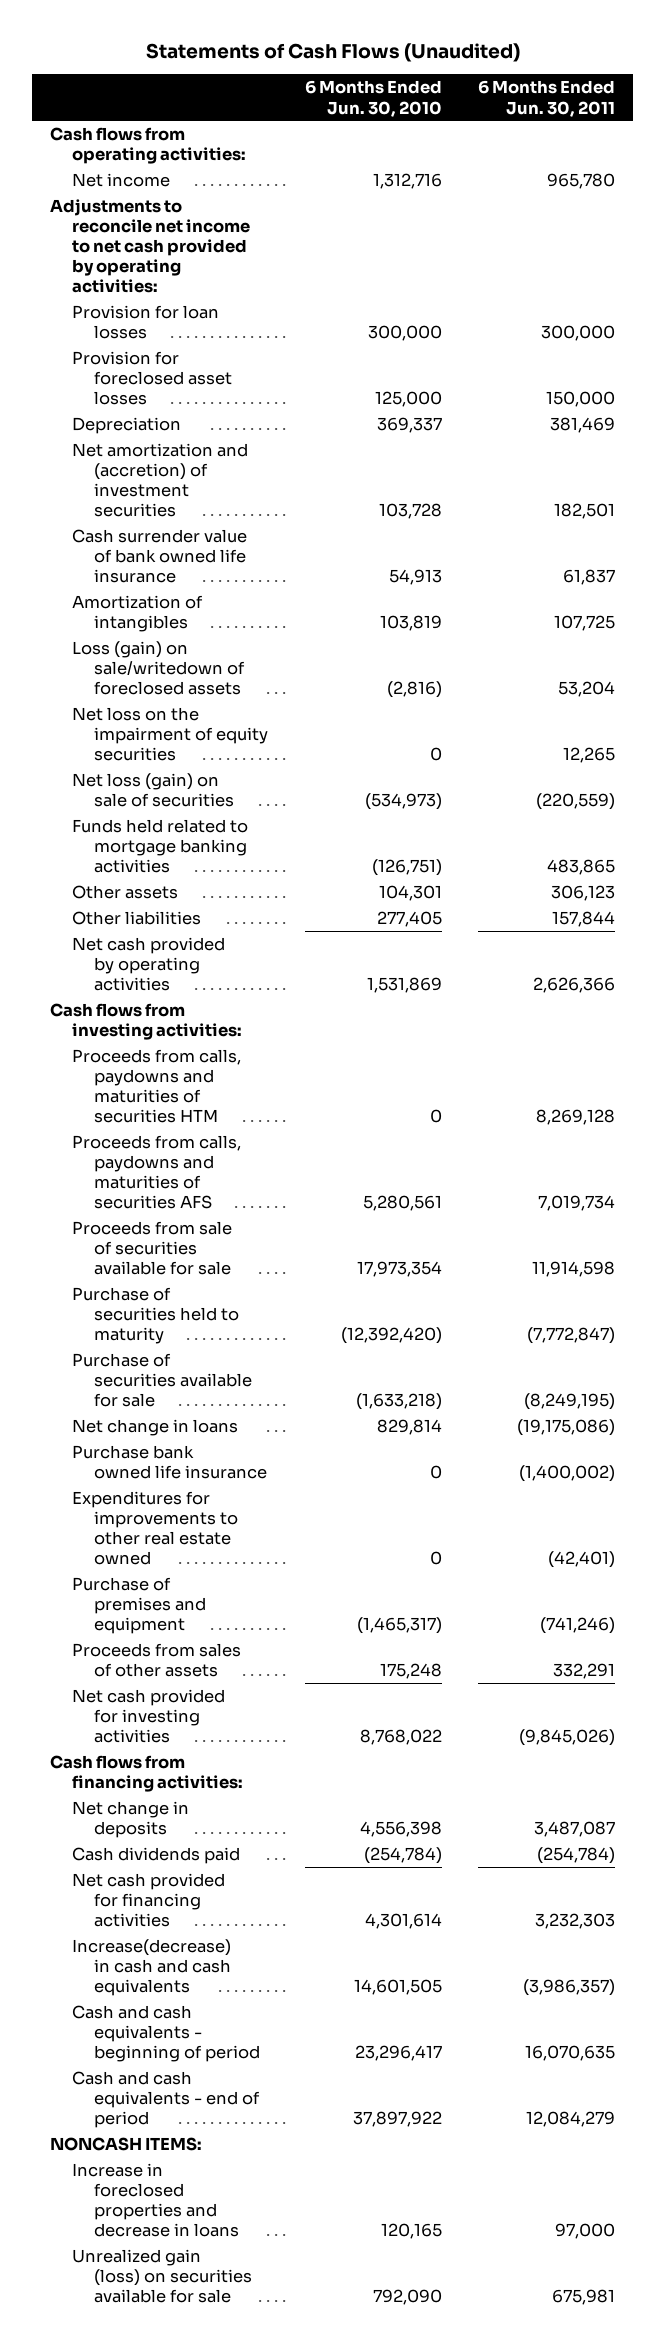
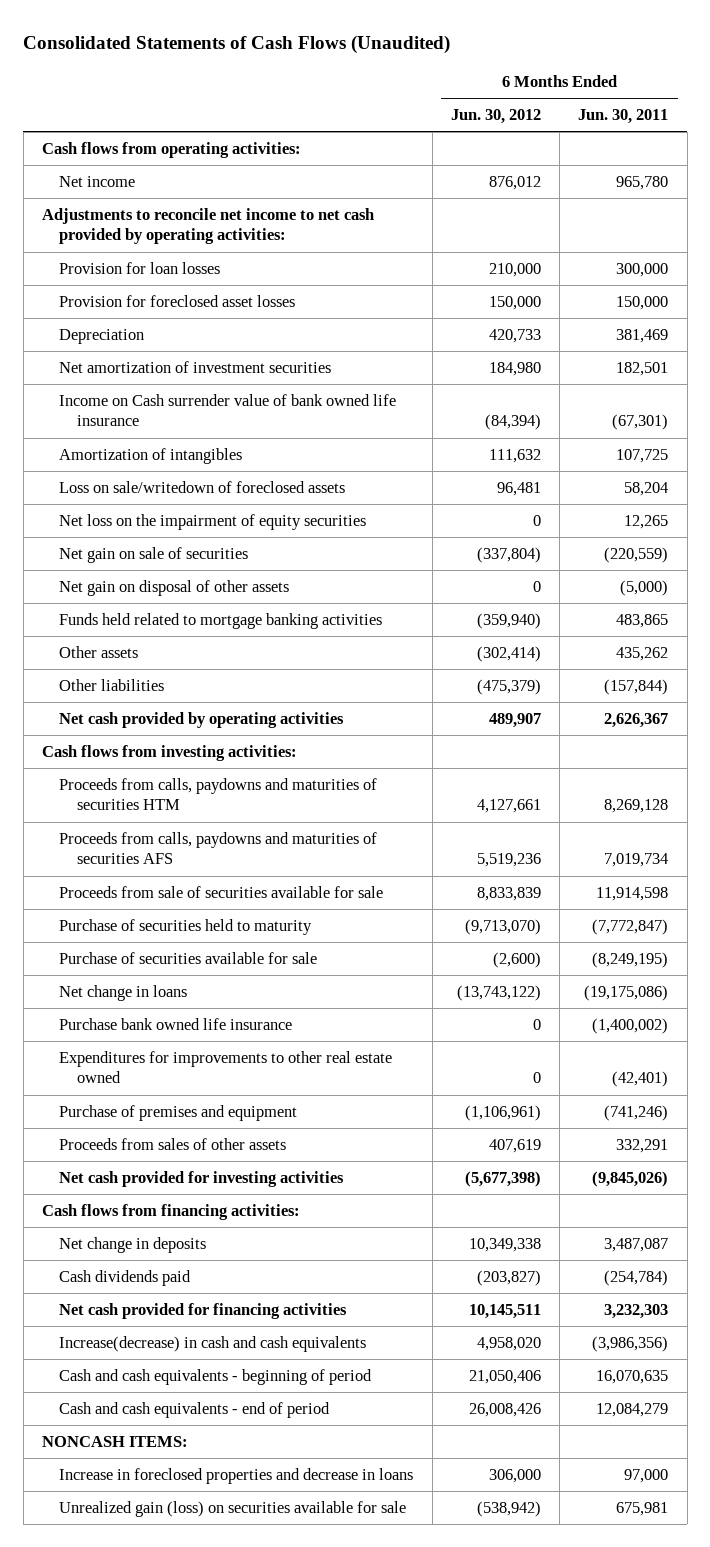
[145,42,520,62] Statements of Cash Flows (Unaudited) -> [23,34,451,54] Consolidated Statements of Cash Flows (Unaudited)
[304,80,442,117] 6 Months Ended Jun. 30, 2010 -> none
none -> [450,109,541,125] Jun. 30, 2012
[72,443,249,518] Net amortization and (accretion) of investment securities -> [59,360,332,373] Net amortization of investment securities
[72,529,248,584] Cash surrender value of bank owned life insurance -> [59,393,397,427] Income on Cash surrender value of bank owned life insurance
[562,569,615,586] 61,837 -> [612,414,669,431] (67,301)
[72,641,246,696] Loss (gain) on sale/writedown of foreclosed assets -> [59,480,346,493] Loss on sale/writedown of foreclosed assets
[557,681,615,698] 53,204 -> [624,481,669,496] 58,204
[72,773,235,808] Net loss (gain) on sale of securities -> [59,546,249,563] Net gain on sale of securities
none -> [59,579,290,596] Net gain on disposal of other assets
[550,885,615,902] 306,123 -> [616,646,669,661] 435,262
[551,911,615,928] 157,844 -> [604,678,669,695] (157,844)
[532,977,615,994] 2,626,366 -> [604,712,669,728] 2,626,367
[522,1979,615,1997] (3,986,357) -> [592,1335,669,1352] (3,986,356)

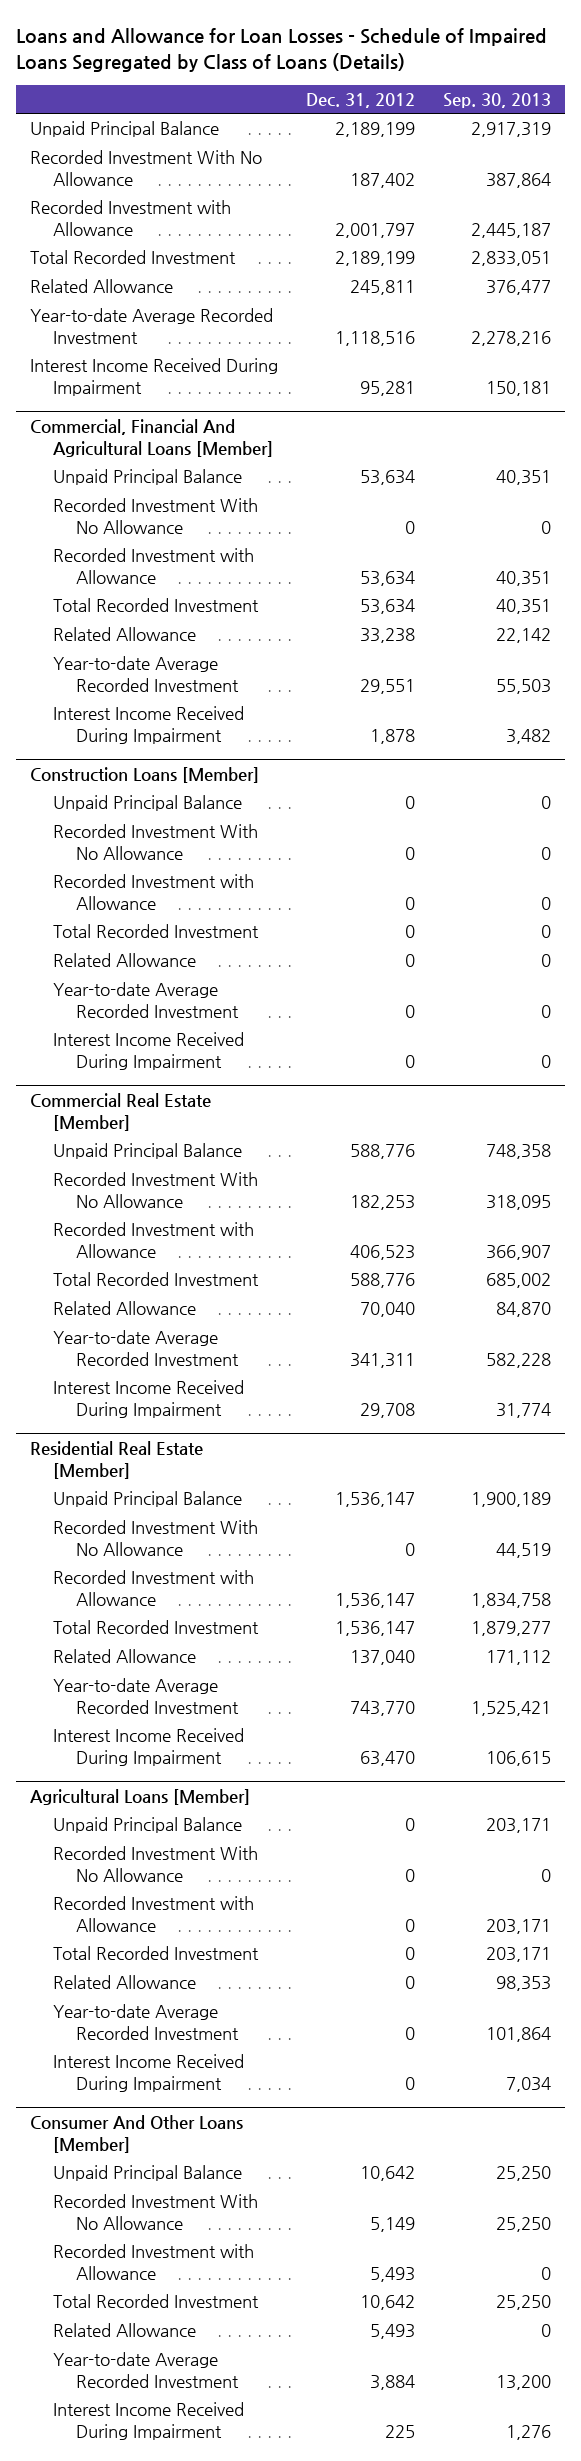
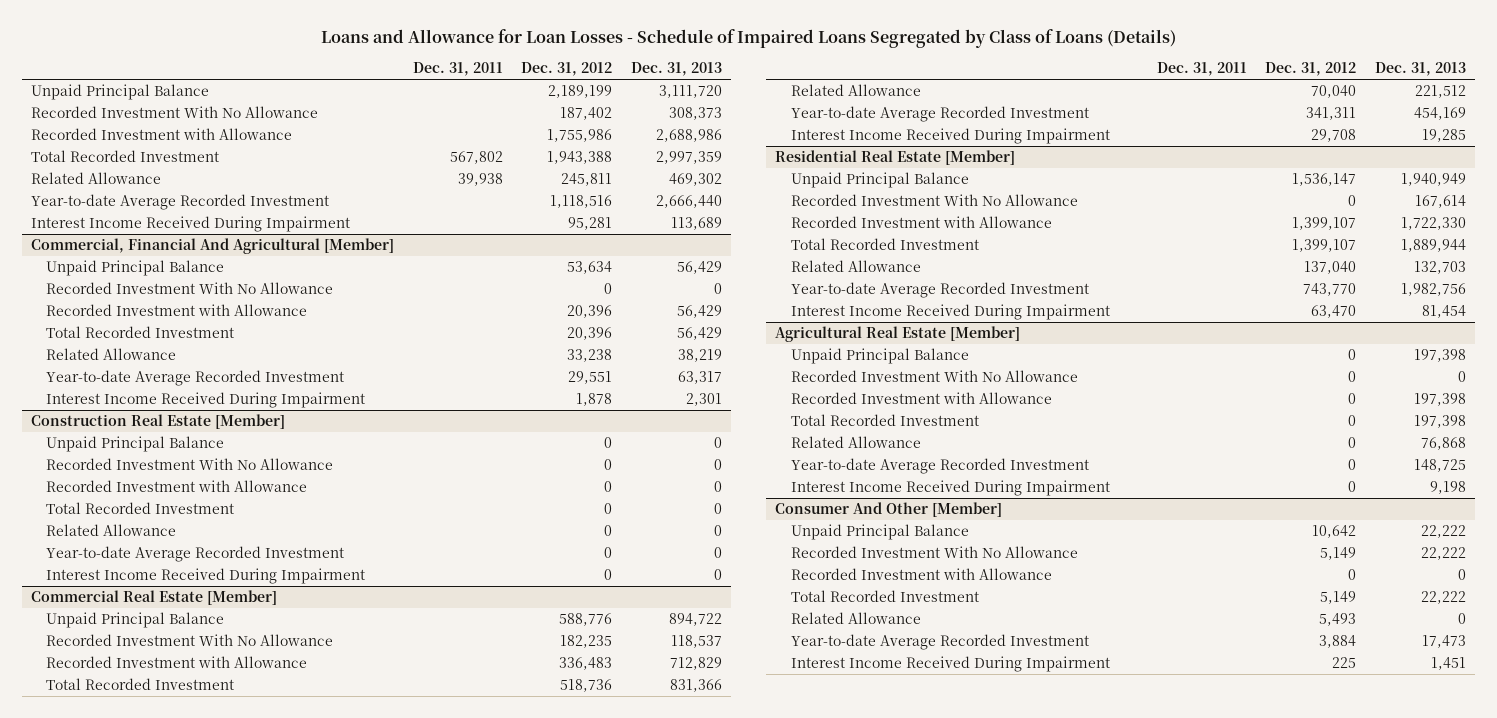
[442,93,551,109] Sep. 30, 2013 -> none
none -> [412,62,503,77] Dec. 31, 2011
none -> [630,62,722,77] Dec. 31, 2013
[334,222,415,238] 2,001,797 -> [547,129,613,143] 1,755,986
[334,251,415,267] 2,189,199 -> [547,151,613,165] 1,943,388
[30,418,274,457] Commercial, Financial And Agricultural Loans [Member] -> [30,238,394,255] Commercial, Financial And Agricultural [Member]
[359,570,415,586] 53,634 -> [567,305,613,319] 20,396
[359,599,415,615] 53,634 -> [567,327,613,341] 20,396
[30,766,260,783] Construction Loans [Member] -> none
none -> [30,414,285,430] Construction Real Estate [Member]
[349,1194,415,1210] 182,253 -> [560,635,613,649] 182,235
[349,1244,415,1260] 406,523 -> [559,657,613,671] 336,483
[349,1273,415,1289] 588,776 -> [560,679,613,693] 518,736
[334,1592,415,1608] 1,536,147 -> [1292,217,1357,231] 1,399,107
[334,1621,415,1637] 1,536,147 -> [1292,239,1357,253] 1,399,107
[30,1788,251,1805] Agricultural Loans [Member] -> none
none -> [775,326,1021,343] Agricultural Real Estate [Member]
[30,2114,244,2153] Consumer And Other Loans [Member] -> [775,502,1003,518] Consumer And Other [Member]
[369,2266,415,2282] 5,493 -> [1348,569,1357,581] 0
[359,2295,415,2311] 10,642 -> [1320,591,1357,605] 5,149

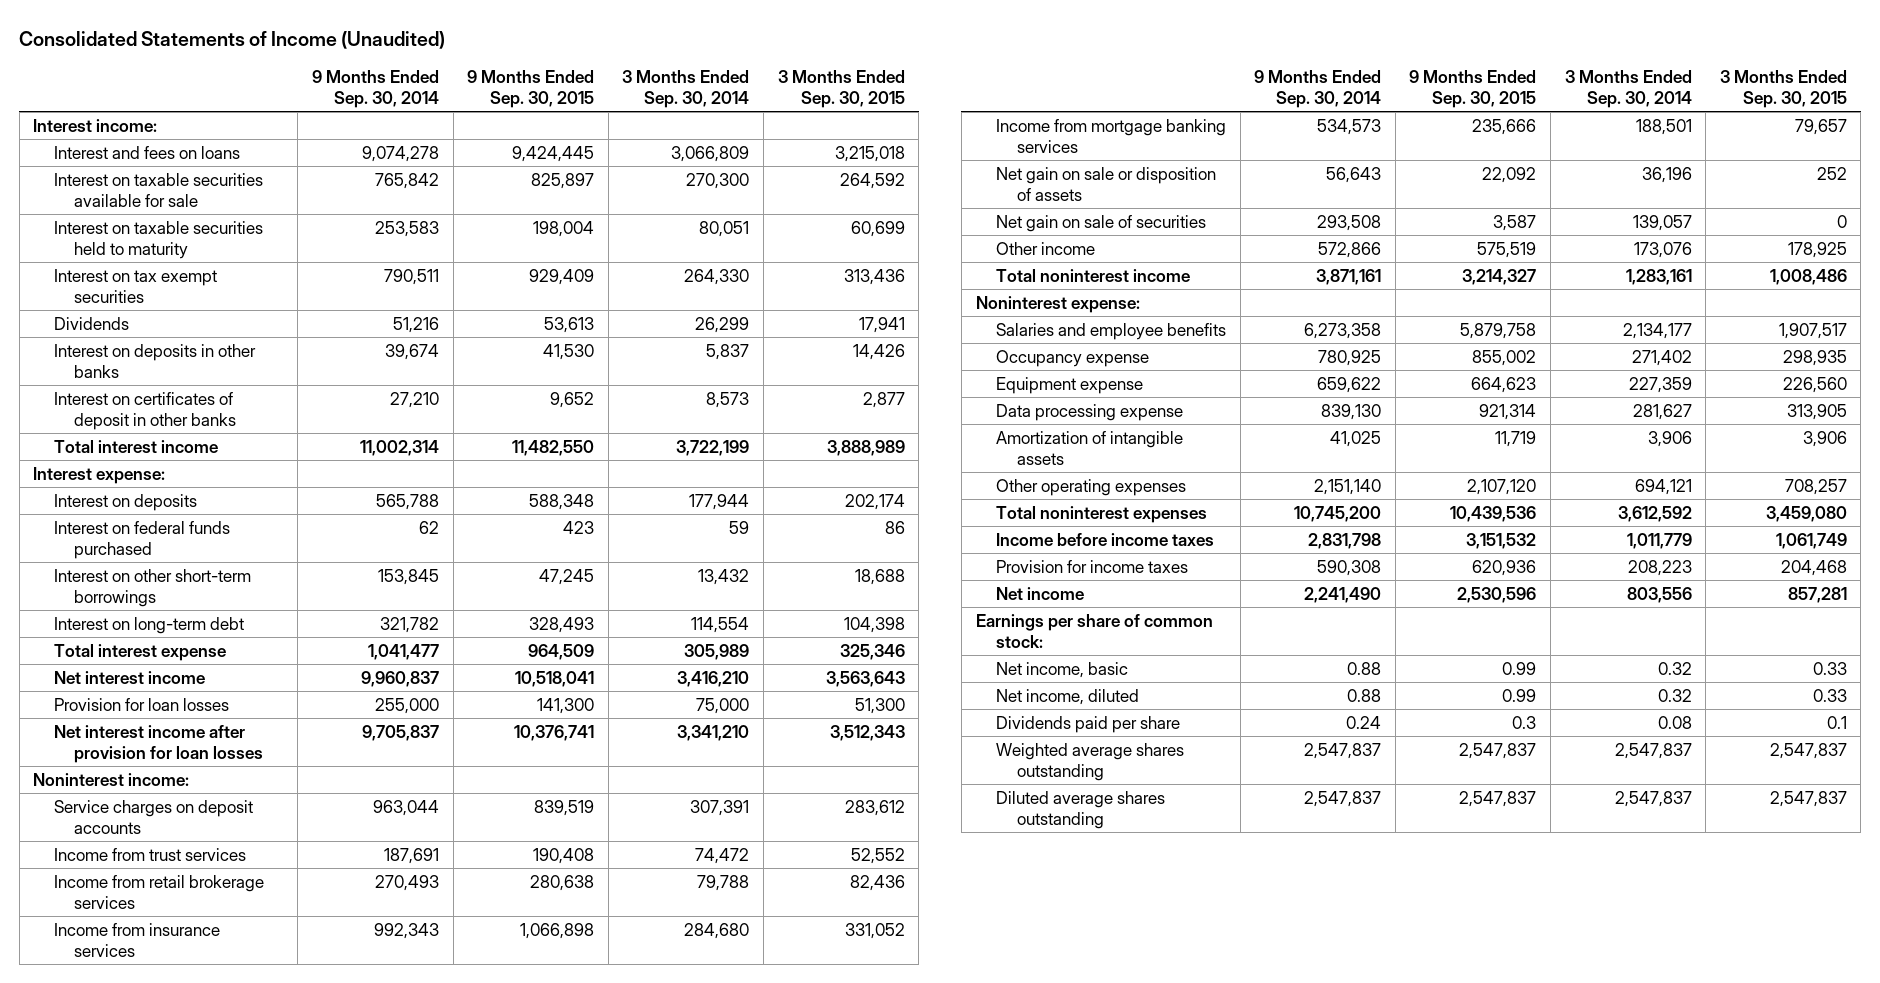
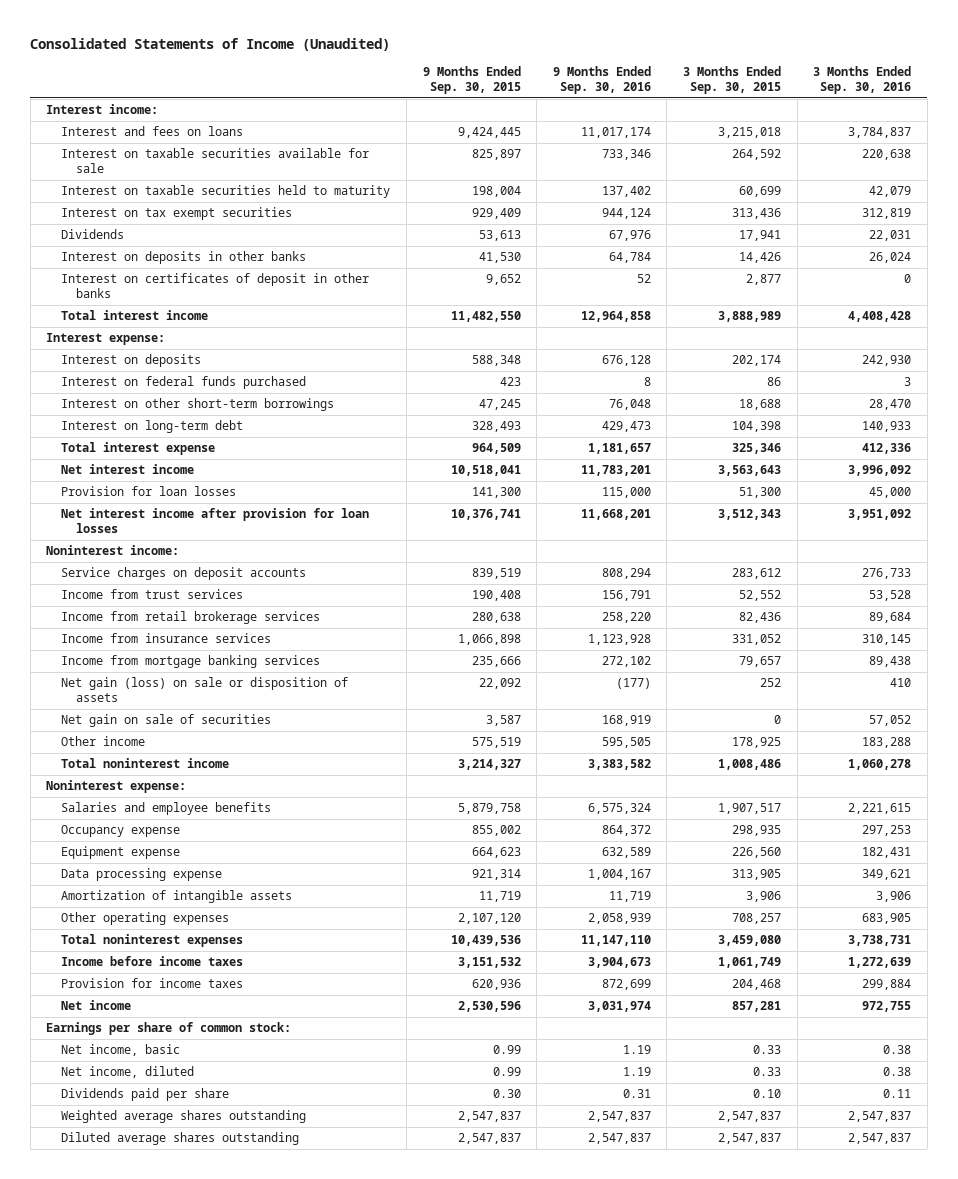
[312,69,440,109] 9 Months Ended Sep. 30, 2014 -> none
[622,69,750,109] 3 Months Ended Sep. 30, 2014 -> none
none -> [552,66,651,95] 9 Months Ended Sep. 30, 2016
none -> [813,66,912,95] 3 Months Ended Sep. 30, 2016
[996,166,1217,201] Net gain on sale or disposition of assets -> [61,677,349,703] Net gain (loss) on sale or disposition of assets
[1512,715,1537,729] 0.3 -> [492,1089,521,1099] 0.30
[1826,715,1847,729] 0.1 -> [753,1089,782,1099] 0.10

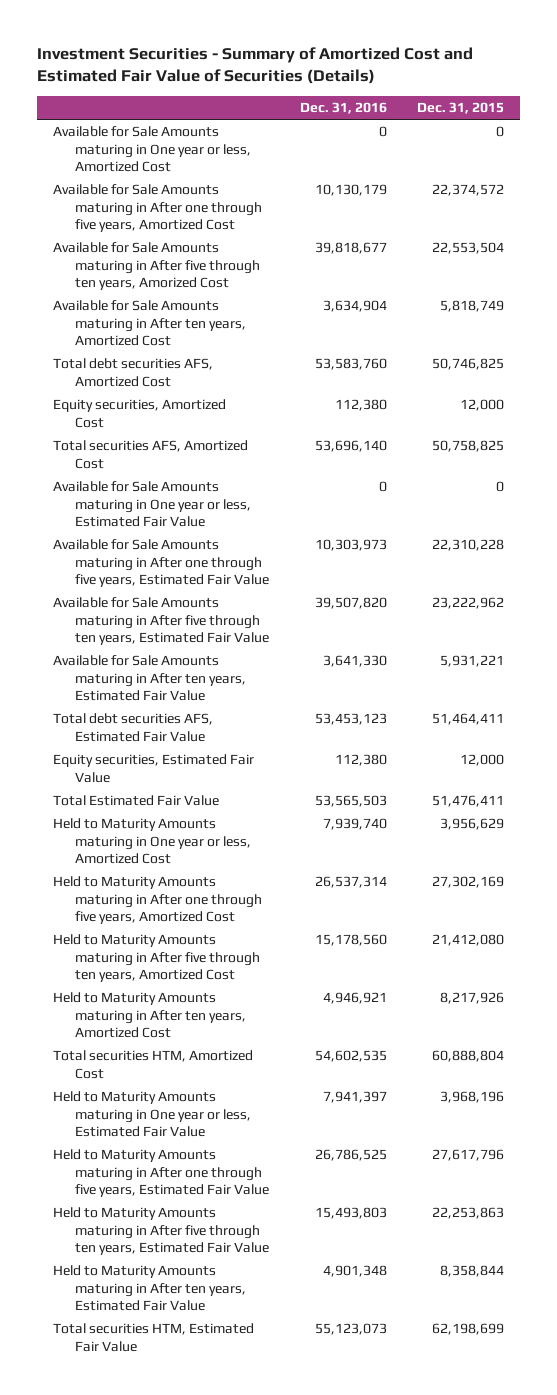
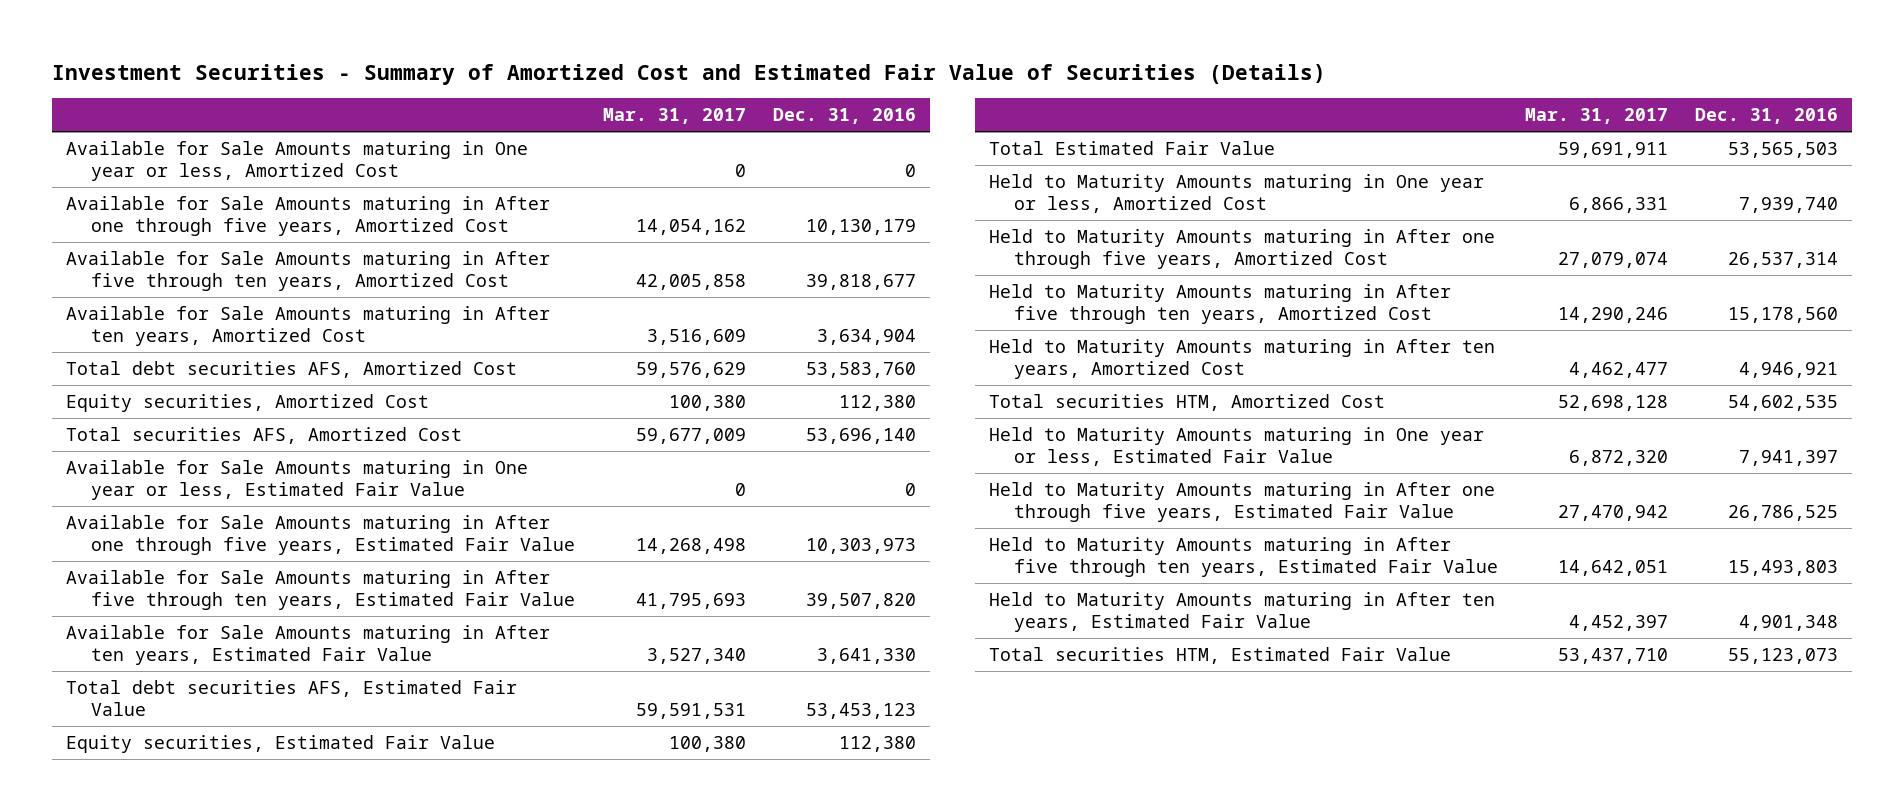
[417,101,505,114] Dec. 31, 2015 -> none
none -> [602,108,746,125] Mar. 31, 2017
[52,242,261,291] Available for Sale Amounts maturing in After five through ten years, Amorized Cost -> [65,250,550,291] Available for Sale Amounts maturing in After five through ten years, Amortized Cost

